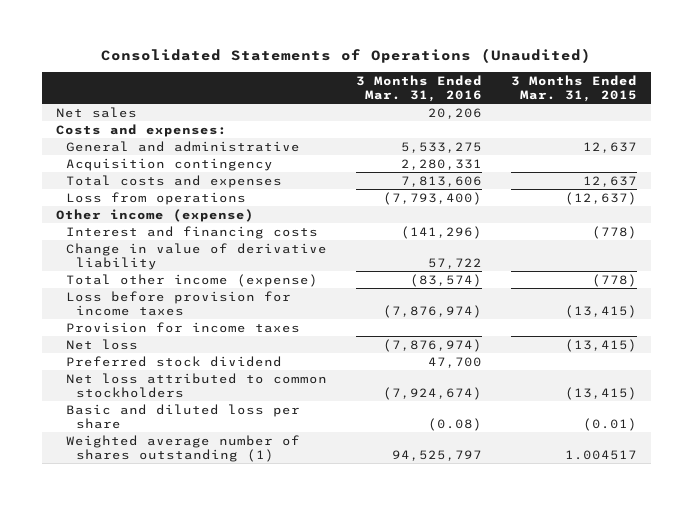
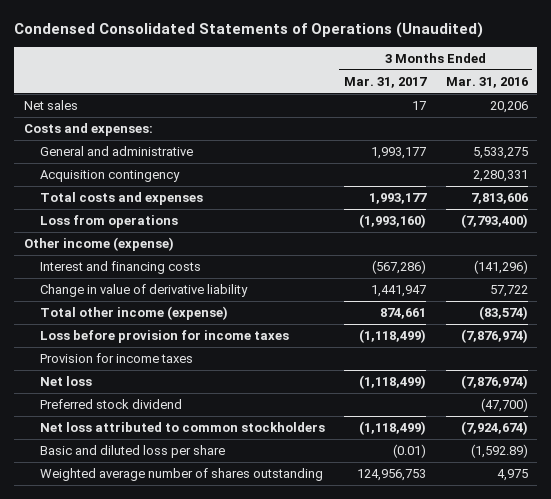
[101,48,592,64] Consolidated Statements of Operations (Unaudited) -> [14,22,484,39] Condensed Consolidated Statements of Operations (Unaudited)
[510,74,637,102] 3 Months Ended Mar. 31, 2015 -> none
none -> [344,76,428,88] Mar. 31, 2017
[427,356,482,368] 47,700 -> [480,397,528,412] (47,700)
[427,417,482,431] (0.08) -> [470,443,528,458] (1,592.89)
[65,434,300,462] Weighted average number of shares outstanding (1) -> [39,467,323,481] Weighted average number of shares outstanding
[391,449,482,461] 94,525,797 -> [496,468,528,481] 4,975

